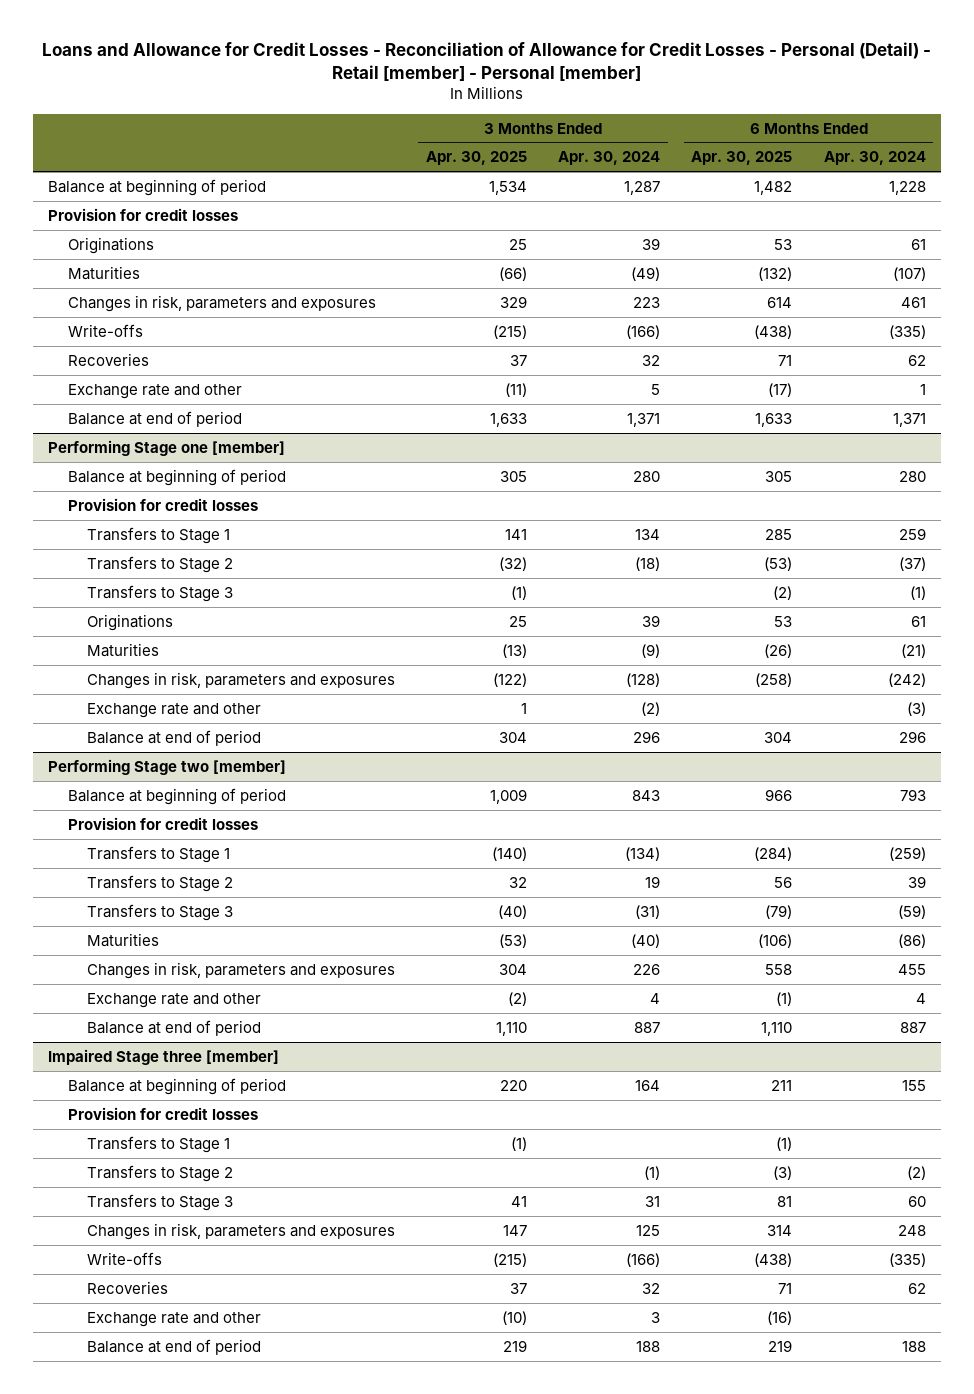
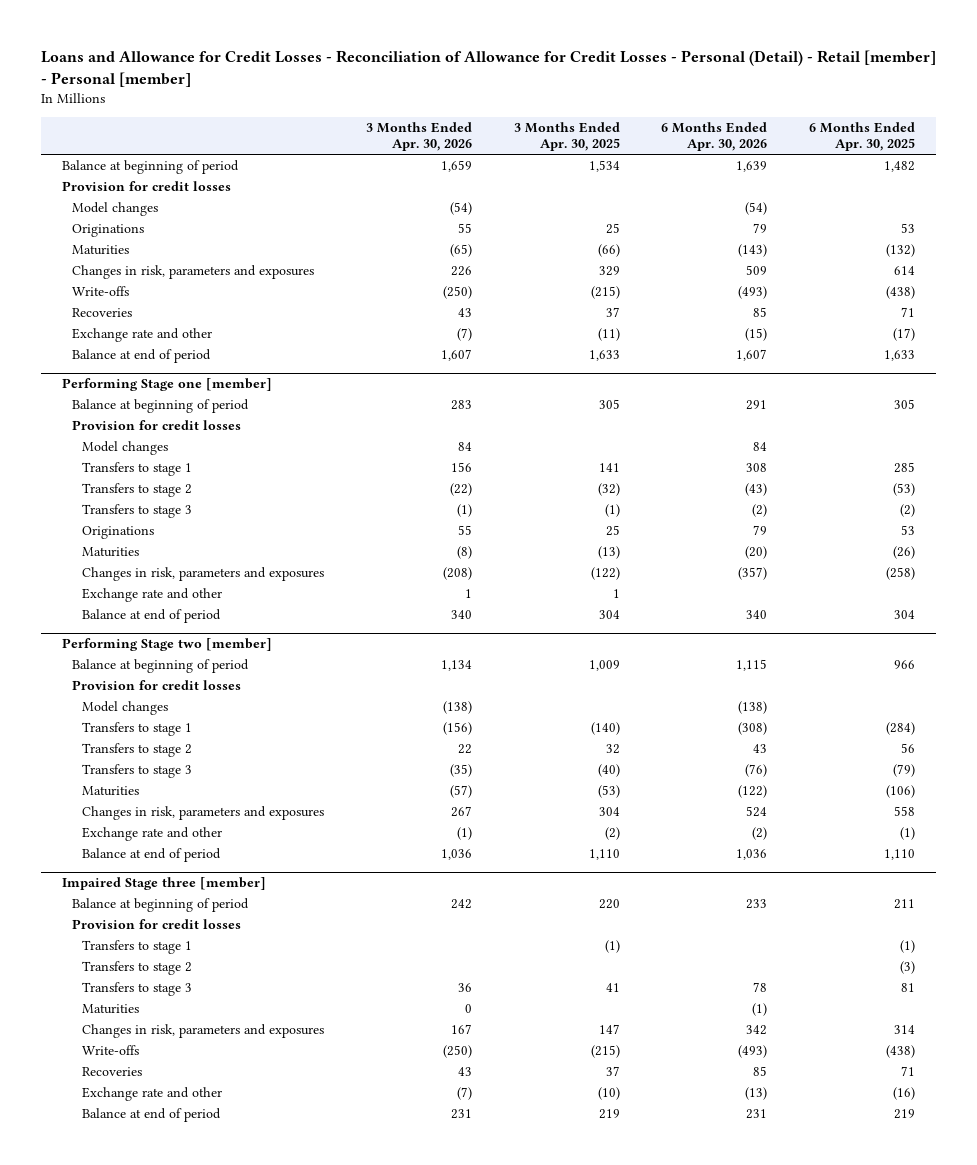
[558,151,661,166] Apr. 30, 2024 -> none
[823,151,926,166] Apr. 30, 2024 -> none
none -> [365,121,472,152] 3 Months Ended Apr. 30, 2026
none -> [661,121,768,152] 6 Months Ended Apr. 30, 2026
none -> [71,201,158,216] Model changes
none -> [82,440,169,455] Model changes
[86,526,230,544] Transfers to Stage 1 -> [82,461,193,476] Transfers to stage 1
[86,555,233,573] Transfers to Stage 2 -> [82,482,193,497] Transfers to stage 2
[86,584,233,602] Transfers to Stage 3 -> [82,503,193,518] Transfers to stage 3
none -> [82,700,169,715] Model changes
[86,845,230,863] Transfers to Stage 1 -> [82,721,193,736] Transfers to stage 1
[86,874,233,892] Transfers to Stage 2 -> [82,742,193,757] Transfers to stage 2
[86,903,233,921] Transfers to Stage 3 -> [82,763,193,778] Transfers to stage 3
[86,1135,230,1153] Transfers to Stage 1 -> [82,939,193,954] Transfers to stage 1
[86,1164,233,1182] Transfers to Stage 2 -> [82,960,193,975] Transfers to stage 2
[86,1193,233,1211] Transfers to Stage 3 -> [82,981,193,996] Transfers to stage 3
none -> [82,1003,140,1014] Maturities

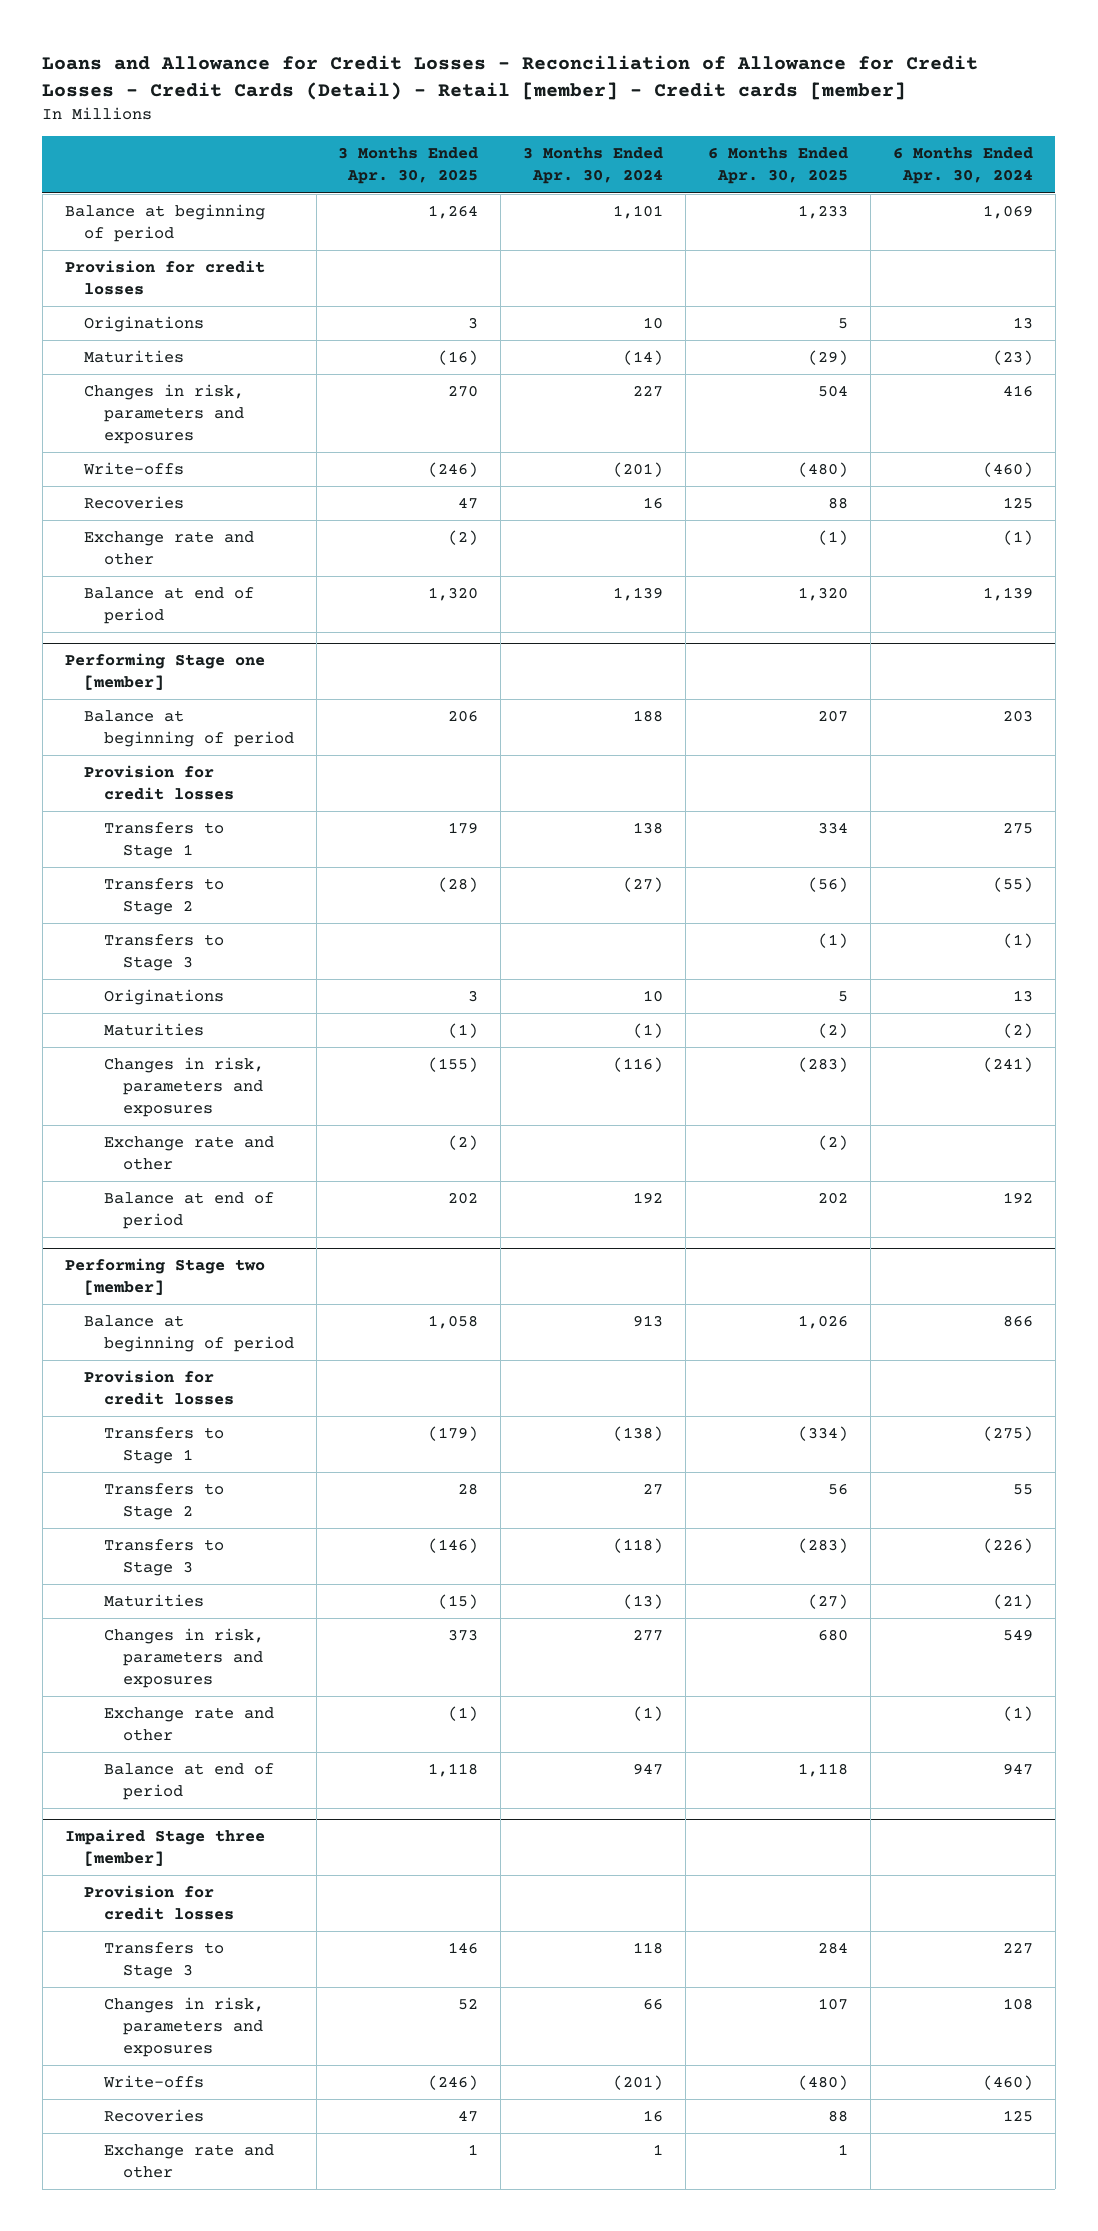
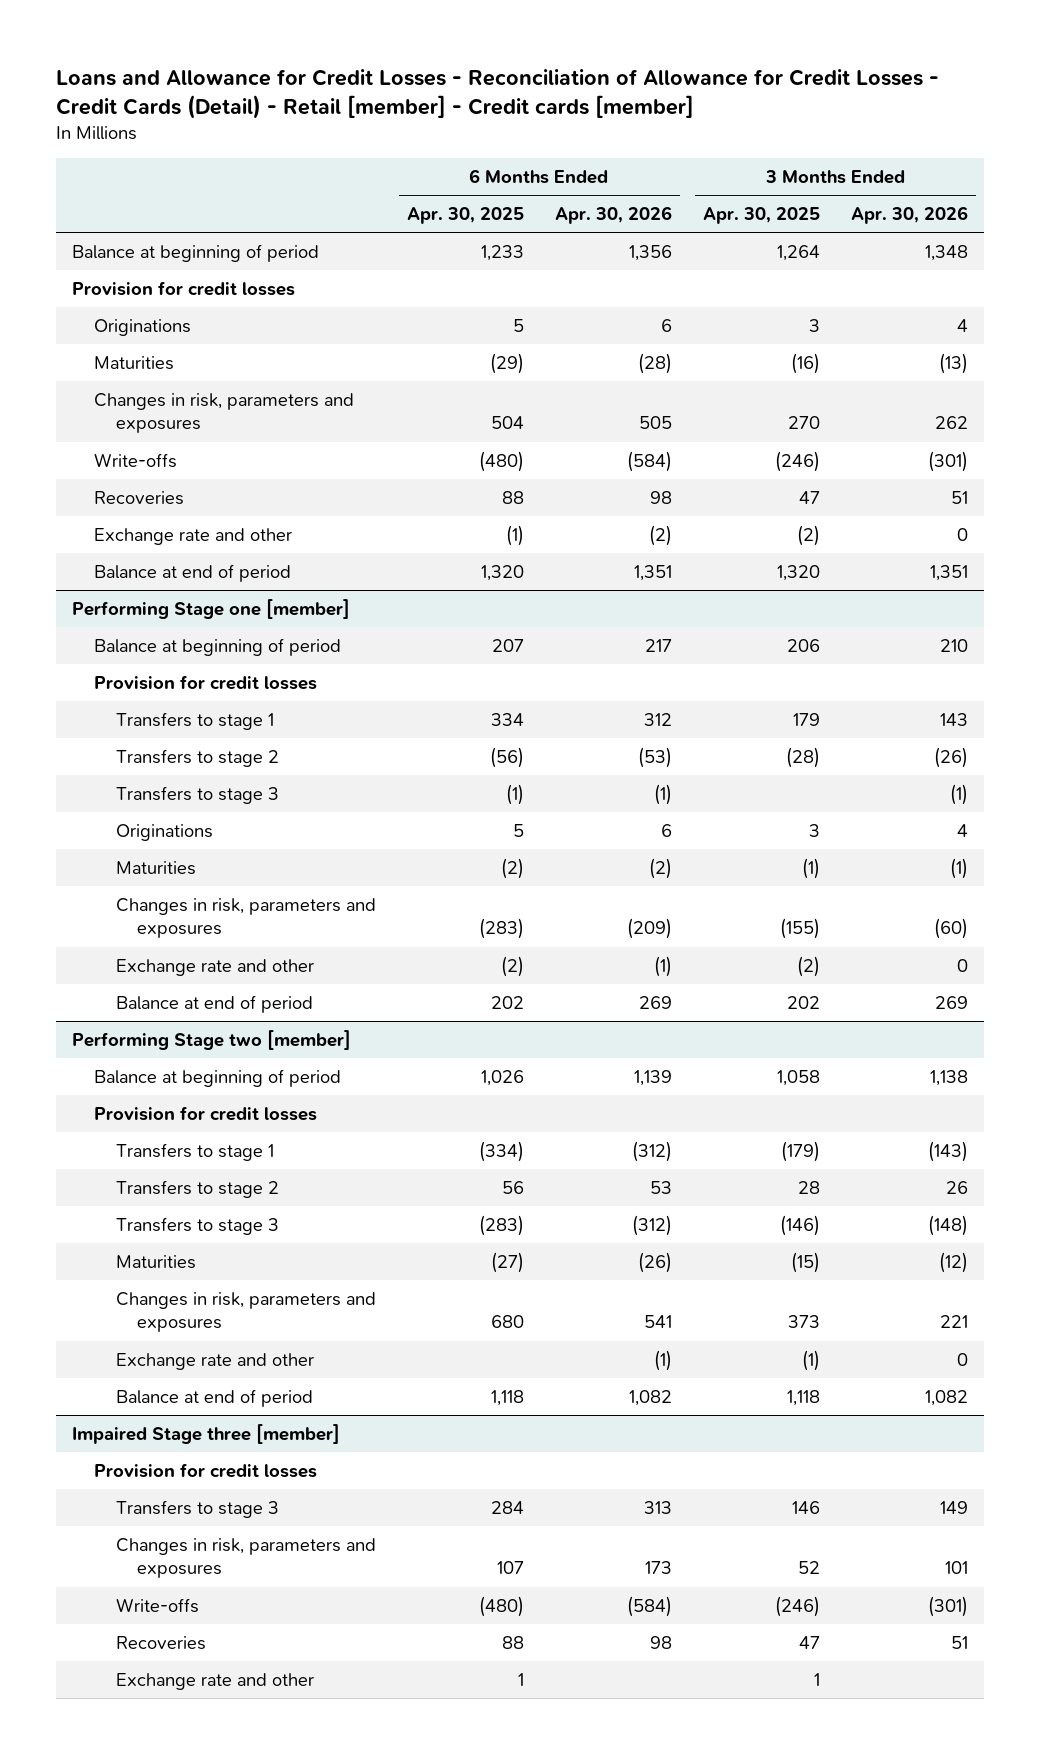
[523,147,664,185] 3 Months Ended Apr. 30, 2024 -> none
[893,147,1034,185] 6 Months Ended Apr. 30, 2024 -> none
none -> [555,205,673,224] Apr. 30, 2026
none -> [851,205,969,224] Apr. 30, 2026
[103,822,224,860] Transfers to Stage 1 -> [115,711,274,730] Transfers to stage 1
[103,878,224,916] Transfers to Stage 2 -> [115,748,279,767] Transfers to stage 2
[103,934,224,972] Transfers to Stage 3 -> [115,785,279,804] Transfers to stage 3
[103,1427,224,1465] Transfers to Stage 1 -> [115,1142,274,1161] Transfers to stage 1
[103,1483,224,1521] Transfers to Stage 2 -> [115,1179,279,1198] Transfers to stage 2
[103,1539,224,1577] Transfers to Stage 3 -> [115,1216,279,1235] Transfers to stage 3
[103,1942,224,1980] Transfers to Stage 3 -> [115,1499,279,1518] Transfers to stage 3

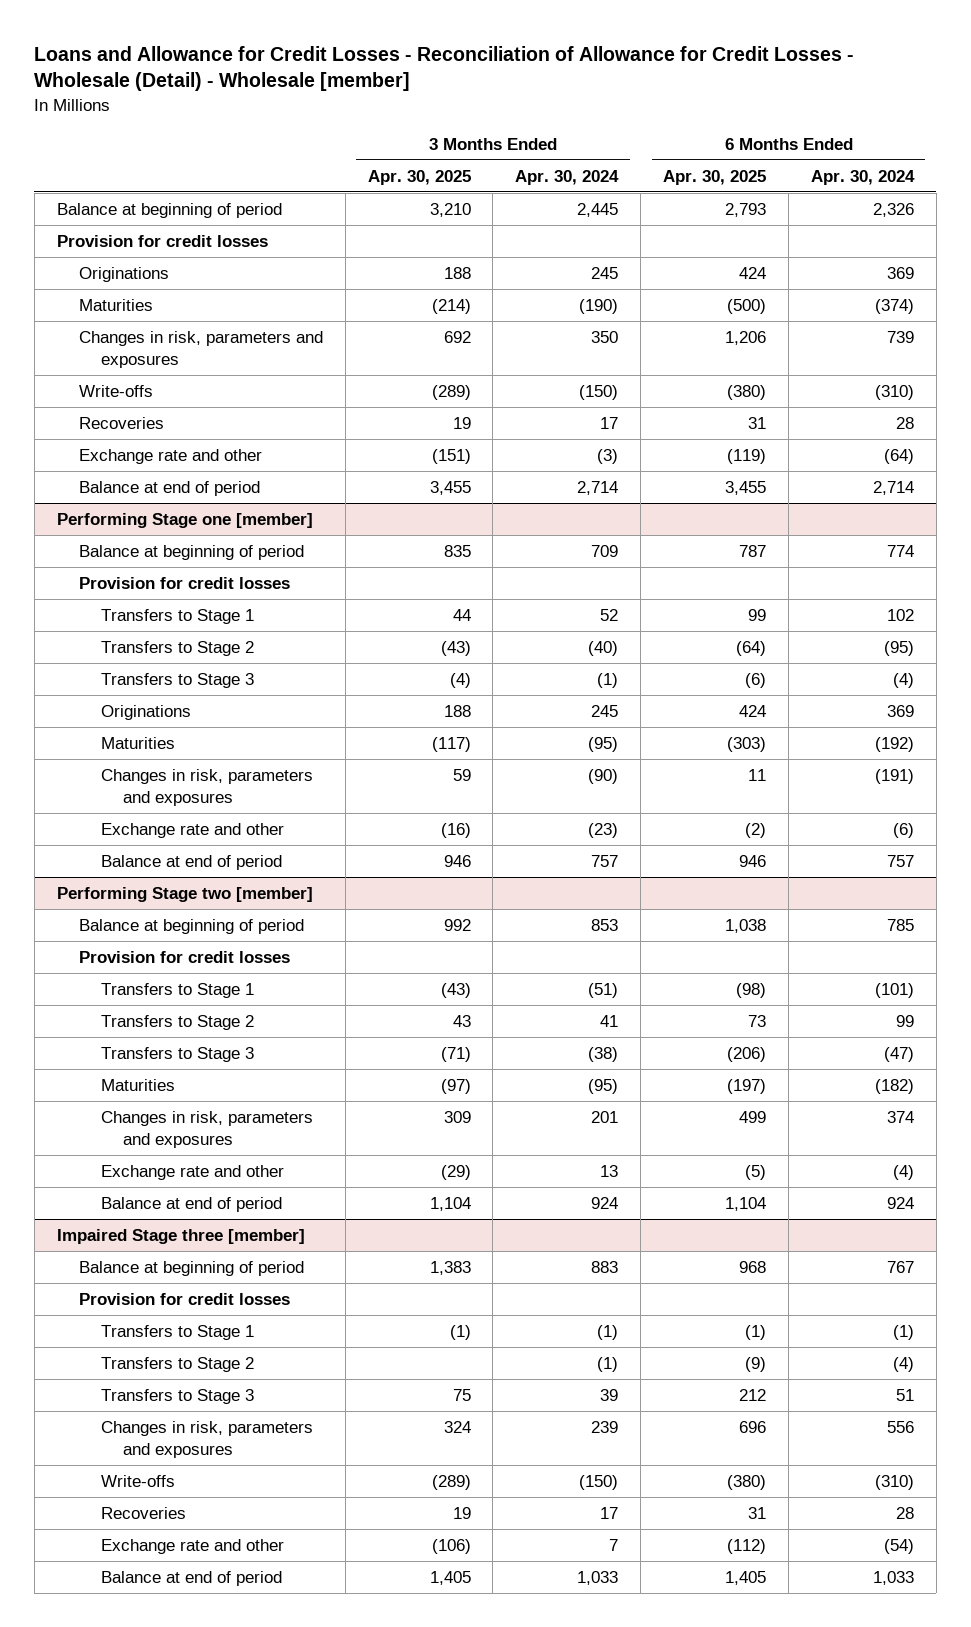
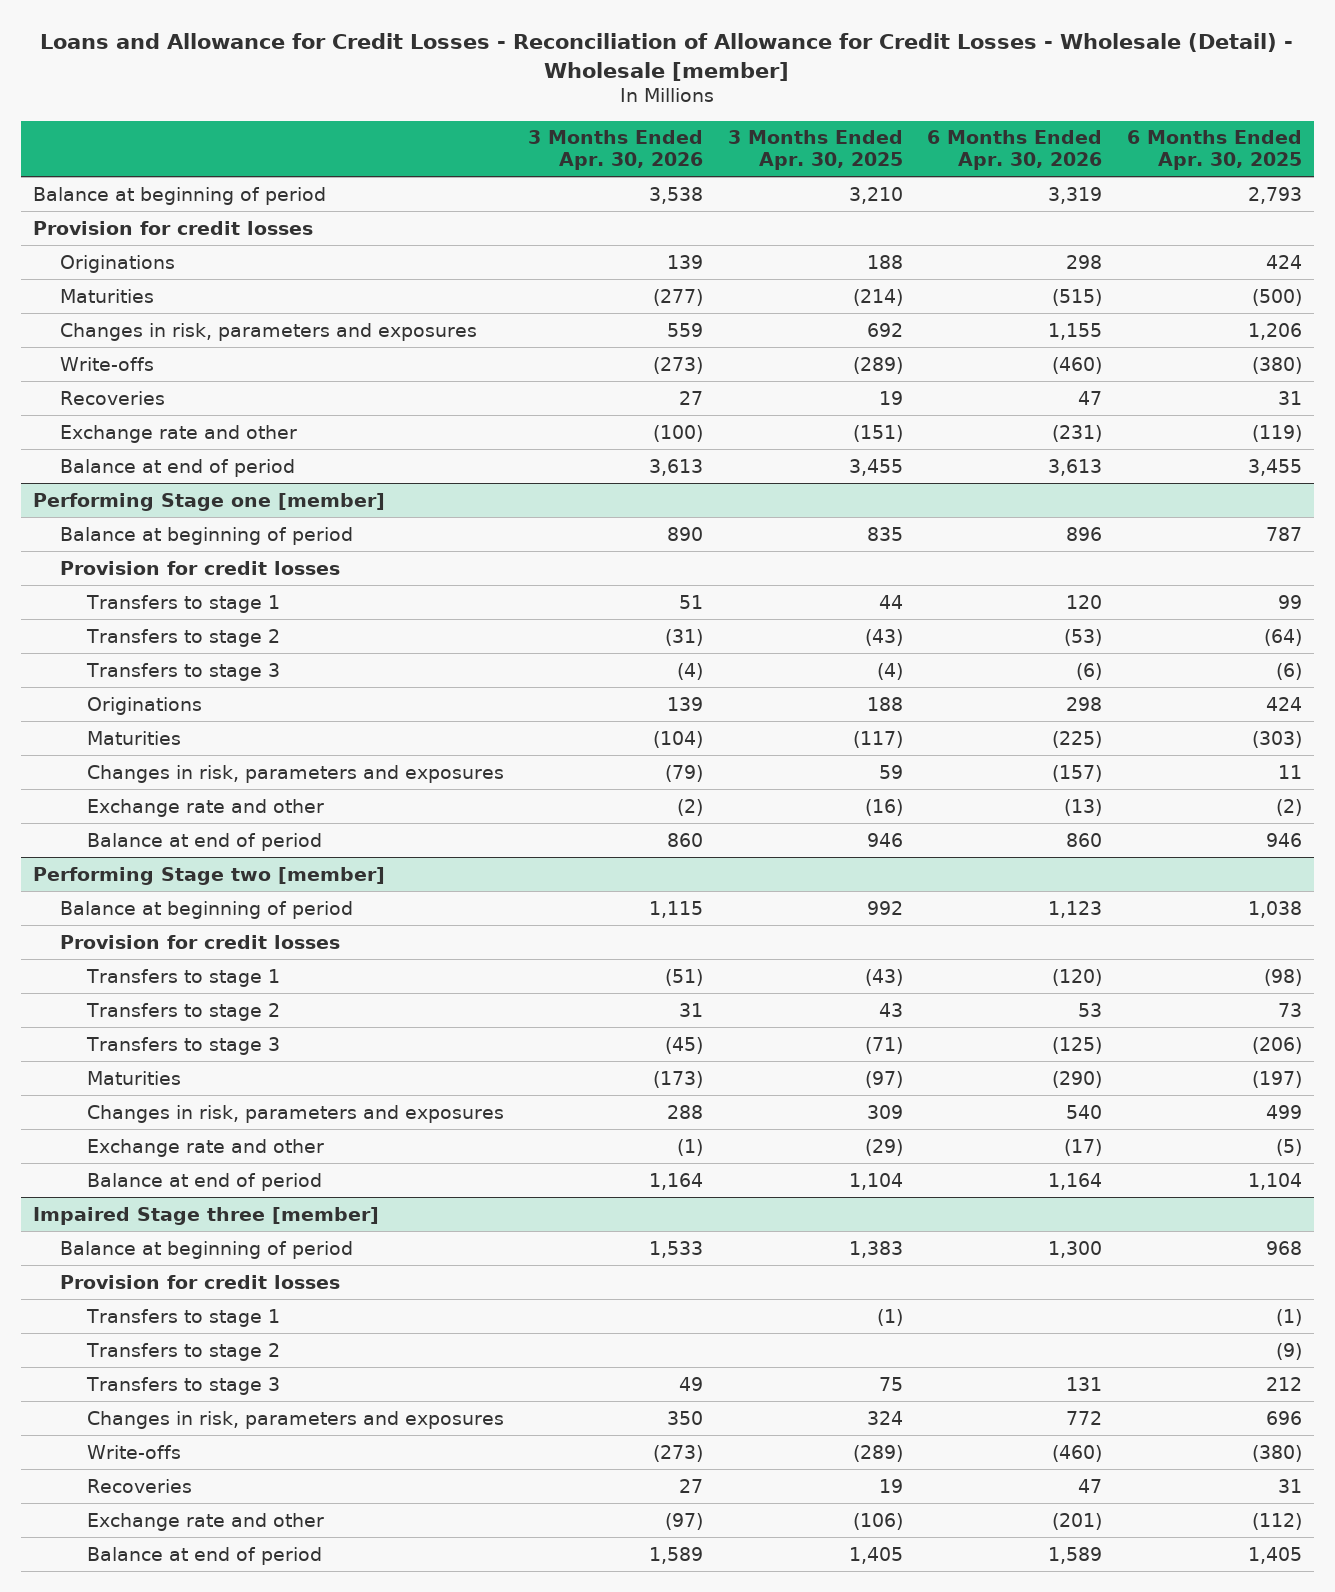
[515,169,620,185] Apr. 30, 2024 -> none
[811,169,916,185] Apr. 30, 2024 -> none
none -> [528,130,704,170] 3 Months Ended Apr. 30, 2026
none -> [927,130,1103,170] 6 Months Ended Apr. 30, 2026
[100,608,254,624] Transfers to Stage 1 -> [85,594,280,613] Transfers to stage 1
[100,640,254,656] Transfers to Stage 2 -> [85,628,280,647] Transfers to stage 2
[100,672,254,688] Transfers to Stage 3 -> [85,662,280,681] Transfers to stage 3
[100,982,254,998] Transfers to Stage 1 -> [85,968,280,987] Transfers to stage 1
[100,1014,254,1030] Transfers to Stage 2 -> [85,1002,280,1021] Transfers to stage 2
[100,1046,254,1062] Transfers to Stage 3 -> [85,1036,280,1055] Transfers to stage 3
[100,1324,254,1340] Transfers to Stage 1 -> [85,1308,280,1327] Transfers to stage 1
[100,1356,254,1372] Transfers to Stage 2 -> [85,1342,280,1361] Transfers to stage 2
[100,1388,254,1404] Transfers to Stage 3 -> [85,1376,280,1395] Transfers to stage 3

